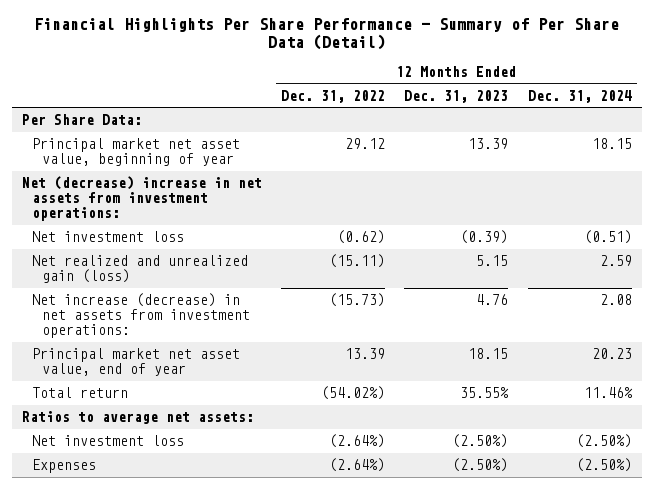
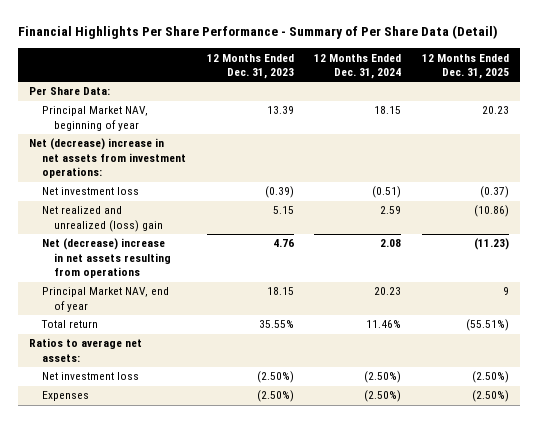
[281,89,386,103] Dec. 31, 2022 -> none
none -> [422,53,510,79] 12 Months Ended Dec. 31, 2025
[32,138,241,167] Principal market net asset value, beginning of year -> [41,106,148,131] Principal Market NAV, beginning of year
[32,255,249,284] Net realized and unrealized gain (loss) -> [41,206,164,232] Net realized and unrealized (loss) gain
[32,293,251,339] Net increase (decrease) in net assets from investment operations: -> [41,238,172,279] Net (decrease) increase in net assets resulting from operations
[32,348,241,377] Principal market net asset value, end of year -> [41,287,169,312] Principal Market NAV, end of year

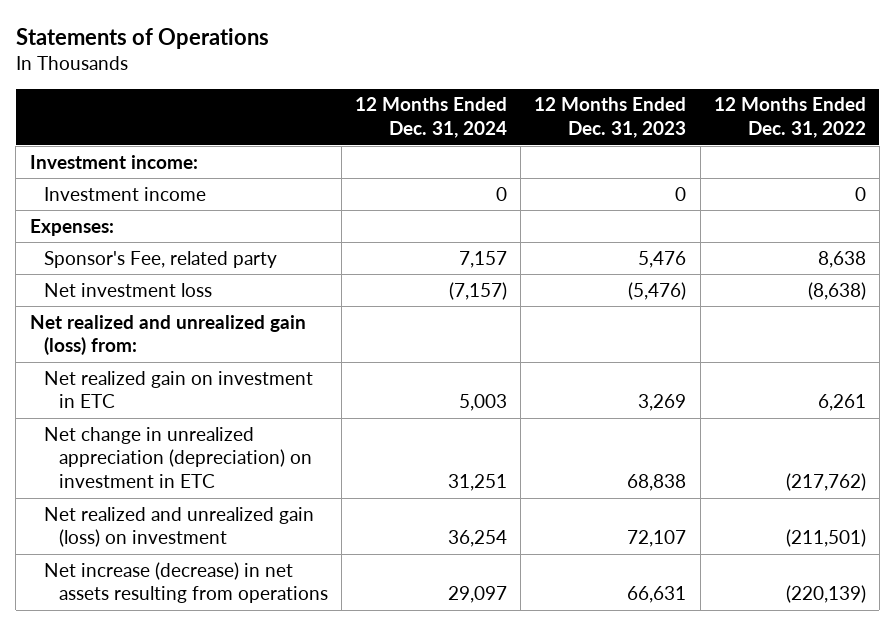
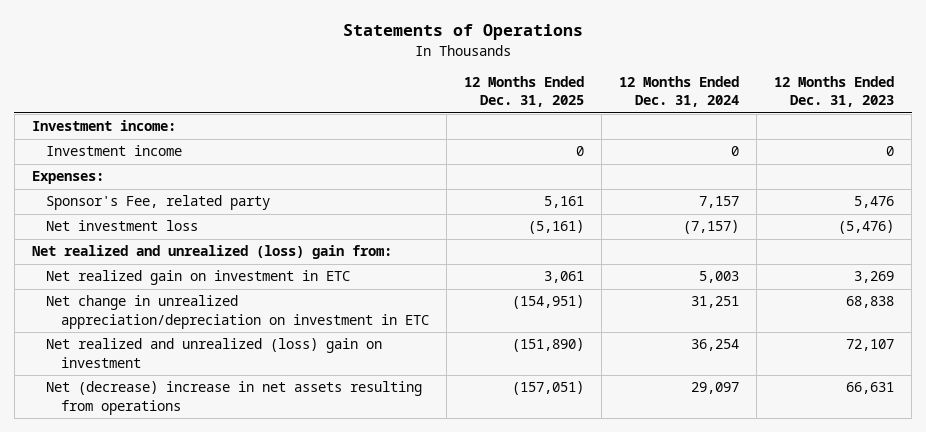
[713,97,866,139] 12 Months Ended Dec. 31, 2022 -> none
none -> [463,76,584,108] 12 Months Ended Dec. 31, 2025
[29,314,306,356] Net realized and unrealized gain (loss) from: -> [31,245,392,260] Net realized and unrealized (loss) gain from:
[44,426,312,489] Net change in unrealized appreciation (depreciation) on investment in ETC -> [46,295,429,329] Net change in unrealized appreciation/depreciation on investment in ETC
[44,506,315,548] Net realized and unrealized gain (loss) on investment -> [46,338,383,368] Net realized and unrealized (loss) gain on investment
[44,561,328,604] Net increase (decrease) in net assets resulting from operations -> [46,381,423,415] Net (decrease) increase in net assets resulting from operations

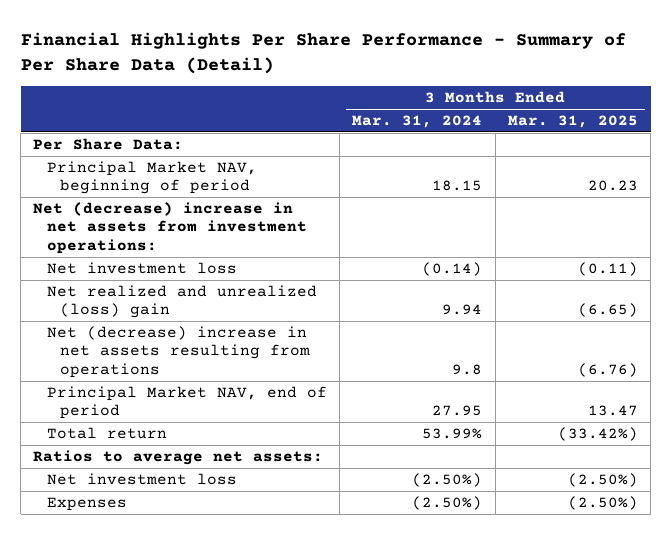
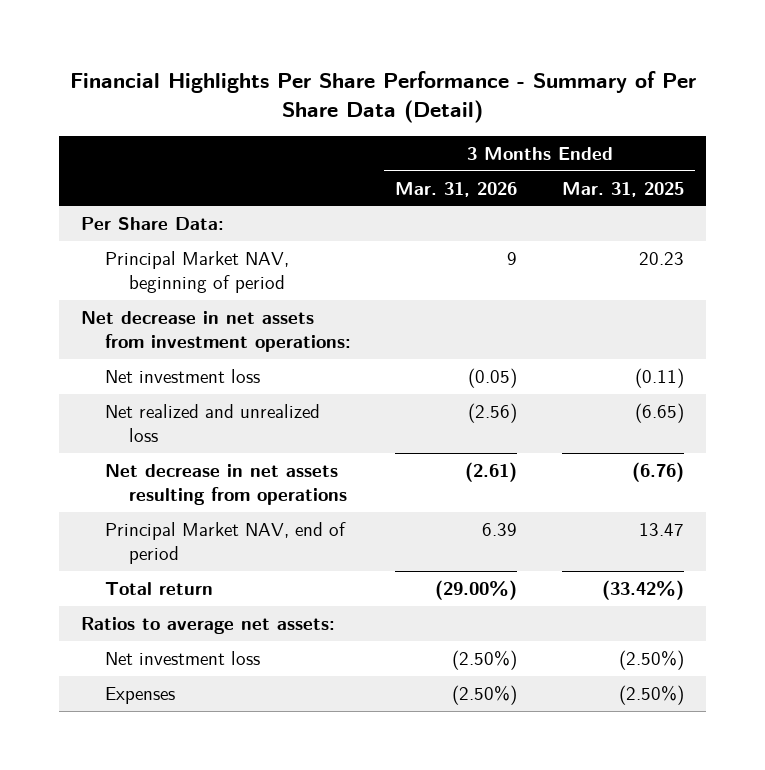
[352,115,483,129] Mar. 31, 2024 -> none
none -> [395,181,518,197] Mar. 31, 2026
[33,202,307,254] Net (decrease) increase in net assets from investment operations: -> [81,310,351,352] Net decrease in net assets from investment operations:
[46,285,317,319] Net realized and unrealized (loss) gain -> [104,403,320,442] Net realized and unrealized loss
[46,326,311,378] Net (decrease) increase in net assets resulting from operations -> [104,463,347,505] Net decrease in net assets resulting from operations

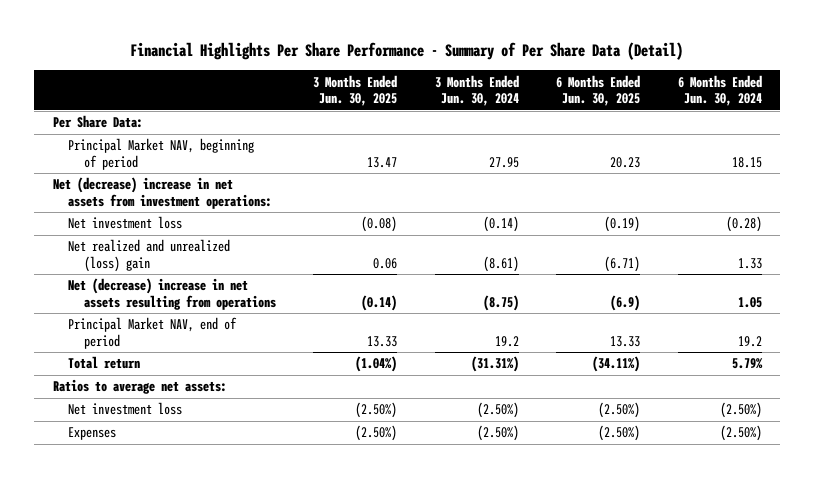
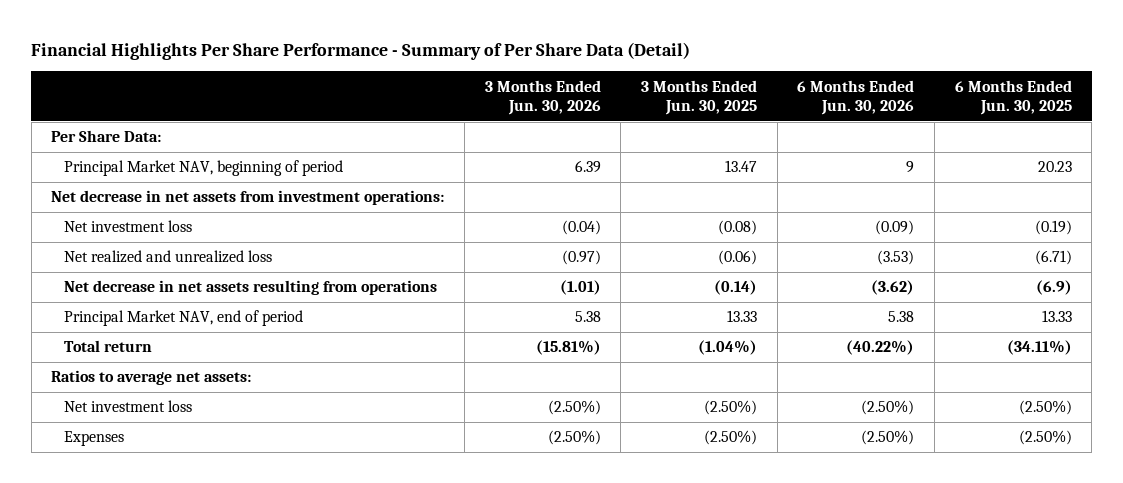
[434,74,519,107] 3 Months Ended Jun. 30, 2024 -> none
[677,74,762,107] 6 Months Ended Jun. 30, 2024 -> none
none -> [484,79,601,115] 3 Months Ended Jun. 30, 2026
none -> [797,79,915,115] 6 Months Ended Jun. 30, 2026
[52,177,273,209] Net (decrease) increase in net assets from investment operations: -> [51,190,445,206] Net decrease in net assets from investment operations:
[68,239,231,272] Net realized and unrealized (loss) gain -> [63,250,272,264] Net realized and unrealized loss
[373,257,398,269] 0.06 -> [718,250,758,266] (0.06)
[68,278,276,310] Net (decrease) increase in net assets resulting from operations -> [63,280,437,296] Net decrease in net assets resulting from operations

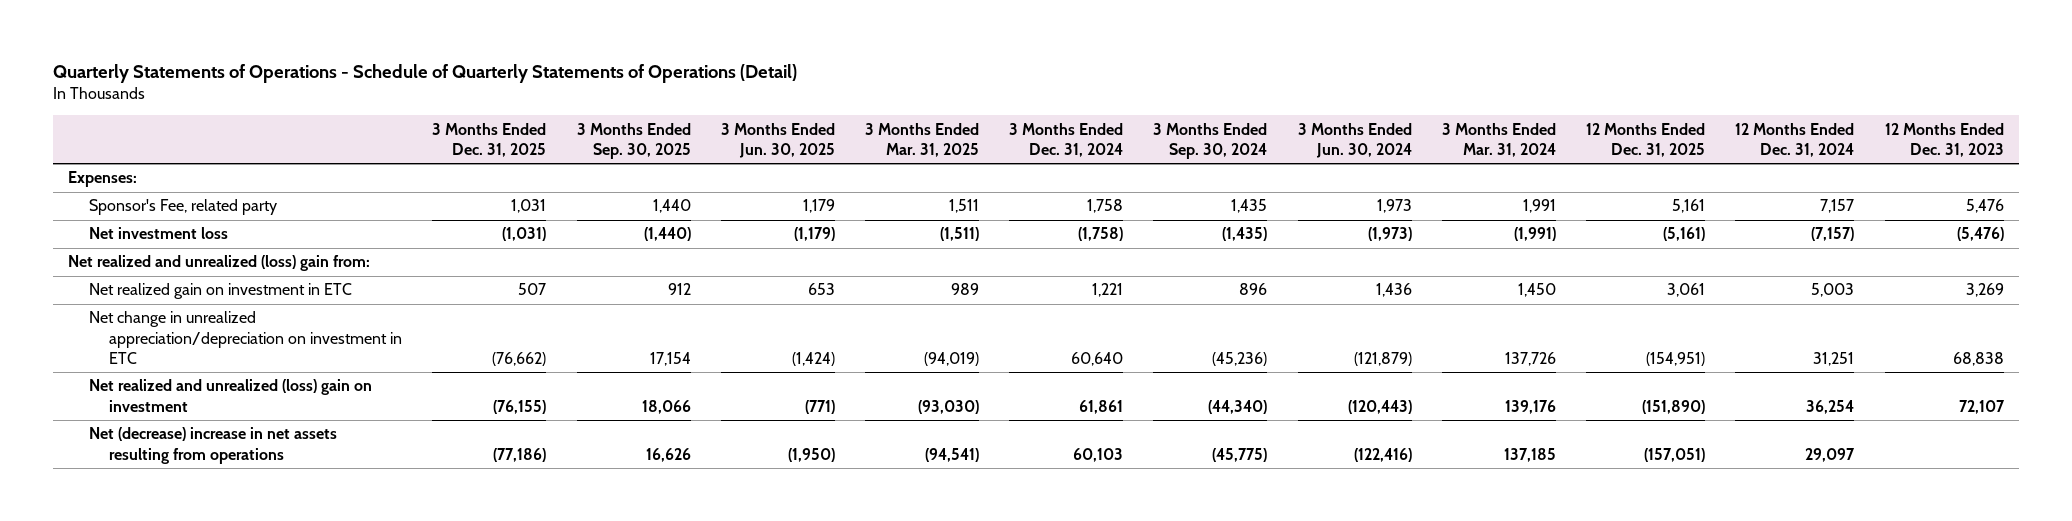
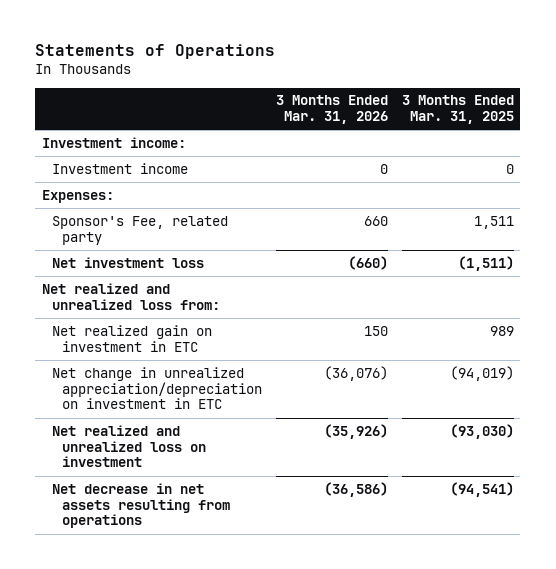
[52,63,797,83] Quarterly Statements of Operations - Schedule of Quarterly Statements of Operations (Detail) -> [35,44,276,60] Statements of Operations
[432,122,547,157] 3 Months Ended Dec. 31, 2025 -> none
[576,122,691,159] 3 Months Ended Sep. 30, 2025 -> none
[720,122,835,158] 3 Months Ended Jun. 30, 2025 -> none
[1009,122,1124,157] 3 Months Ended Dec. 31, 2024 -> none
[1153,122,1268,159] 3 Months Ended Sep. 30, 2024 -> none
[1297,122,1412,158] 3 Months Ended Jun. 30, 2024 -> none
[1441,122,1556,157] 3 Months Ended Mar. 31, 2024 -> none
[1586,122,1706,157] 12 Months Ended Dec. 31, 2025 -> none
[1735,122,1855,157] 12 Months Ended Dec. 31, 2024 -> none
[1884,122,2004,157] 12 Months Ended Dec. 31, 2023 -> none
none -> [275,95,388,125] 3 Months Ended Mar. 31, 2026
none -> [42,136,187,148] Investment income:
none -> [52,162,189,174] Investment income
[68,255,371,272] Net realized and unrealized (loss) gain from: -> [42,282,221,310] Net realized and unrealized loss from:
[88,379,372,412] Net realized and unrealized (loss) gain on investment -> [52,424,207,468] Net realized and unrealized loss on investment
[88,427,337,464] Net (decrease) increase in net assets resulting from operations -> [52,482,231,529] Net decrease in net assets resulting from operations

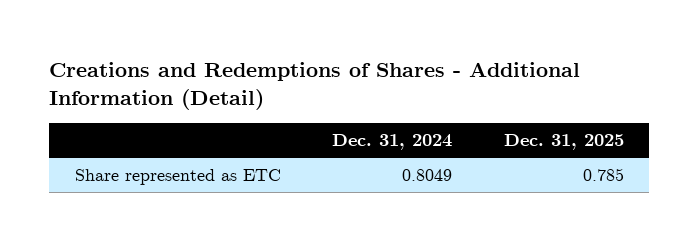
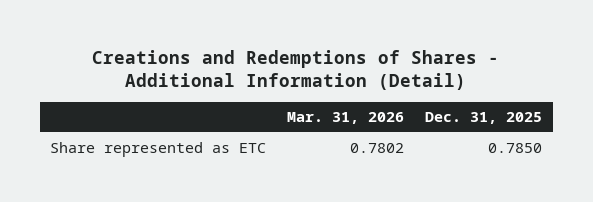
[332,134,453,151] Dec. 31, 2024 -> none
none -> [287,112,405,125] Mar. 31, 2026
[582,168,624,182] 0.785 -> [488,143,543,154] 0.7850

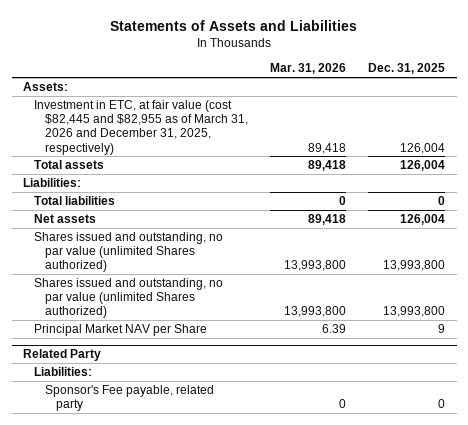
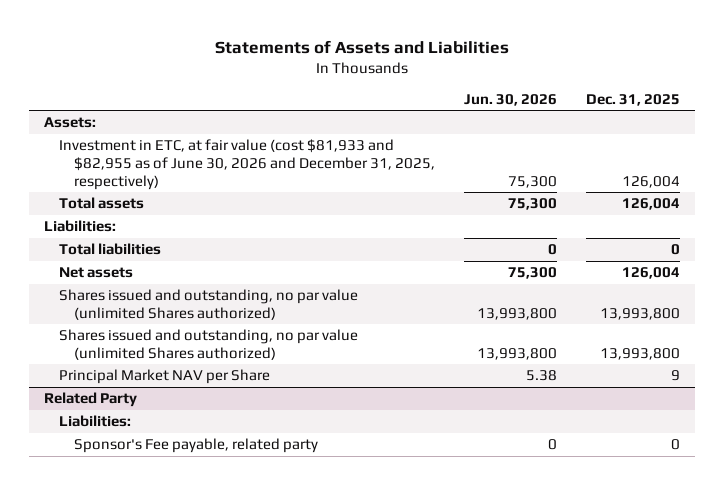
[270,63,347,75] Mar. 31, 2026 -> none
none -> [464,93,558,106] Jun. 30, 2026
[33,100,248,155] Investment in ETC, at fair value (cost $82,445 and $82,955 as of March 31, 2026 and December 31, 2025, respectively) -> [59,139,436,190] Investment in ETC, at fair value (cost $81,933 and $82,955 as of June 30, 2026 and December 31, 2025, respectively)

